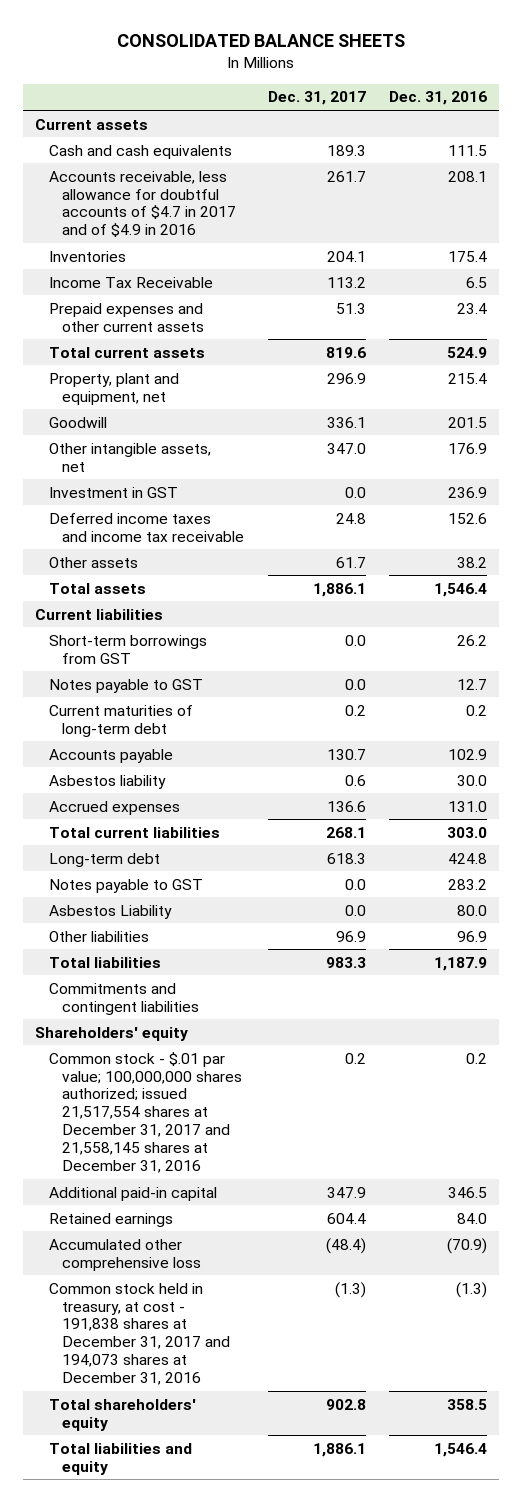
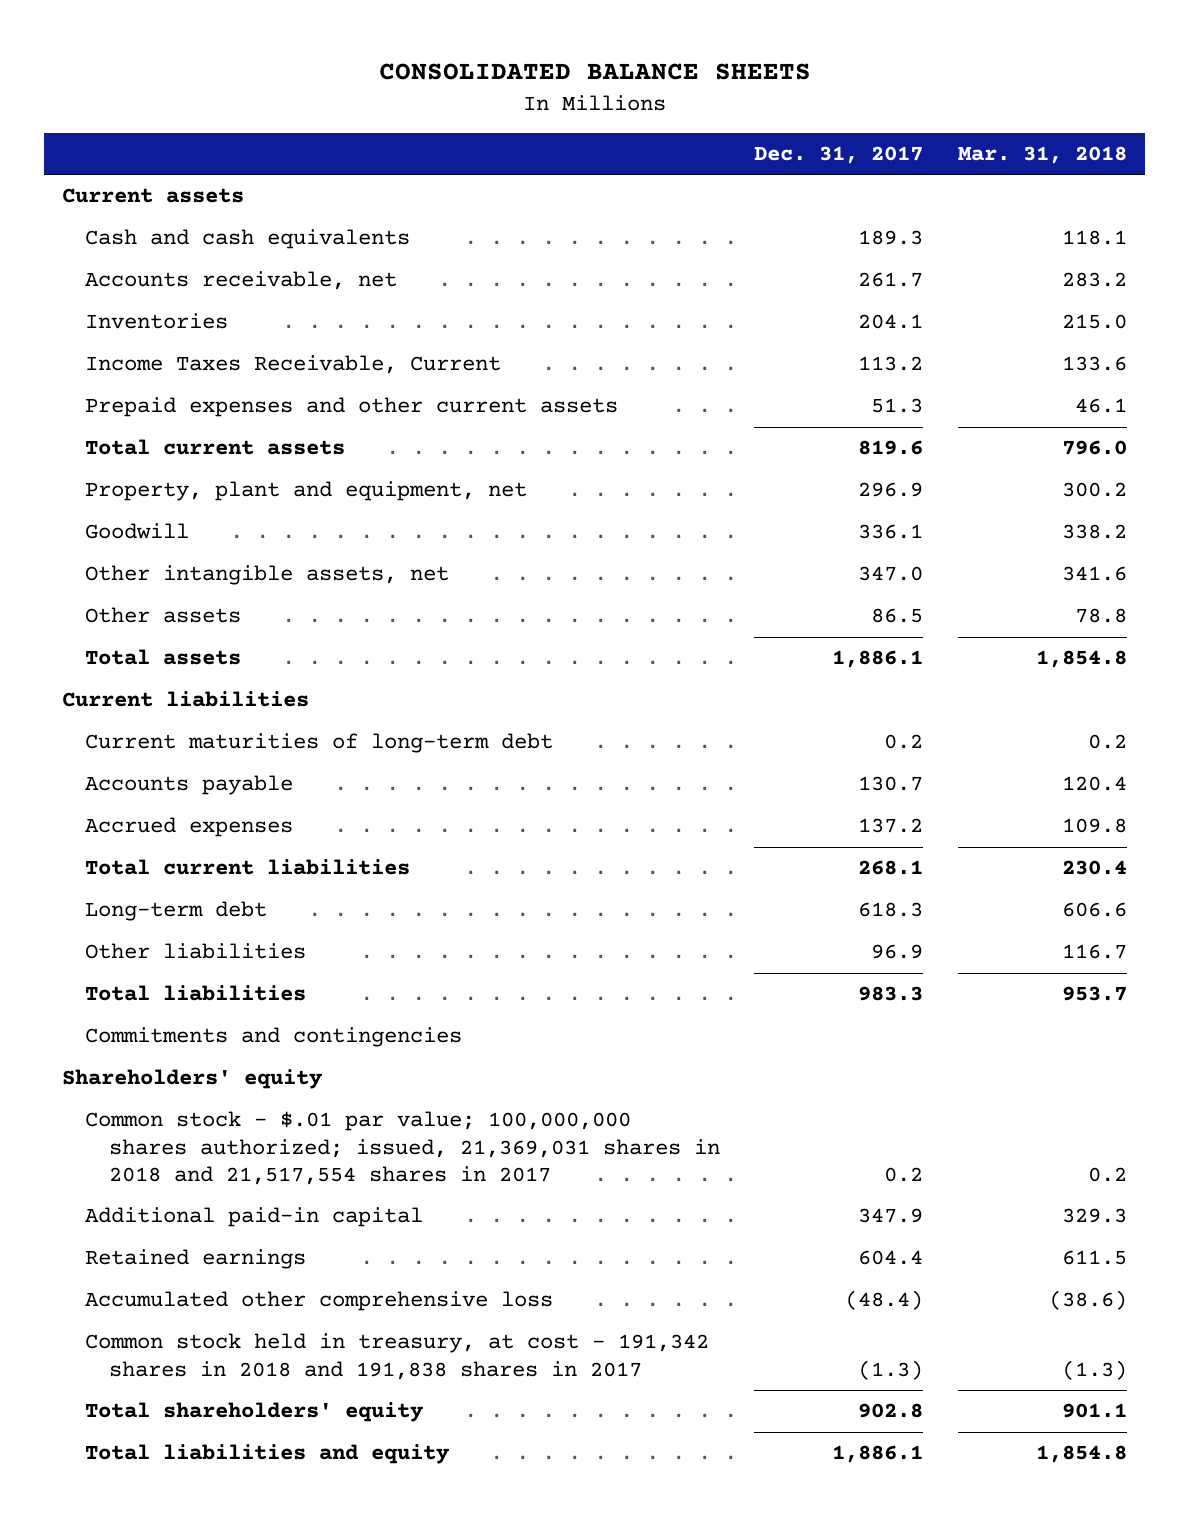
[389,91,488,106] Dec. 31, 2016 -> none
none -> [958,146,1128,165] Mar. 31, 2018
[48,170,237,238] Accounts receivable, less allowance for doubtful accounts of $4.7 in 2017 and of $4.9 in 2016 -> [85,271,398,291] Accounts receivable, net
[48,276,213,288] Income Tax Receivable -> [85,355,502,375] Income Taxes Receivable, Current
[48,486,178,498] Investment in GST -> none
[48,512,245,542] Deferred income taxes and income tax receivable -> none
[335,556,366,568] 61.7 -> [871,608,924,624] 86.5
[48,634,207,664] Short-term borrowings from GST -> none
[48,678,203,693] Notes payable to GST -> none
[48,774,166,789] Asbestos liability -> none
[326,800,366,812] 136.6 -> [858,818,924,834] 137.2
[48,878,203,893] Notes payable to GST -> none
[48,904,172,919] Asbestos Liability -> none
[48,982,200,1015] Commitments and contingent liabilities -> [85,1027,463,1048] Commitments and contingencies
[48,1051,243,1174] Common stock - $.01 par value; 100,000,000 shares authorized; issued 21,517,554 shares at December 31, 2017 and 21,558,145 shares at December 31, 2016 -> [85,1111,720,1186] Common stock - $.01 par value; 100,000,000 shares authorized; issued, 21,369,031 shares in 2018 and 21,517,554 shares in 2017
[48,1282,231,1386] Common stock held in treasury, at cost - 191,838 shares at December 31, 2017 and 194,073 shares at December 31, 2016 -> [85,1333,710,1380] Common stock held in treasury, at cost - 191,342 shares in 2018 and 191,838 shares in 2017

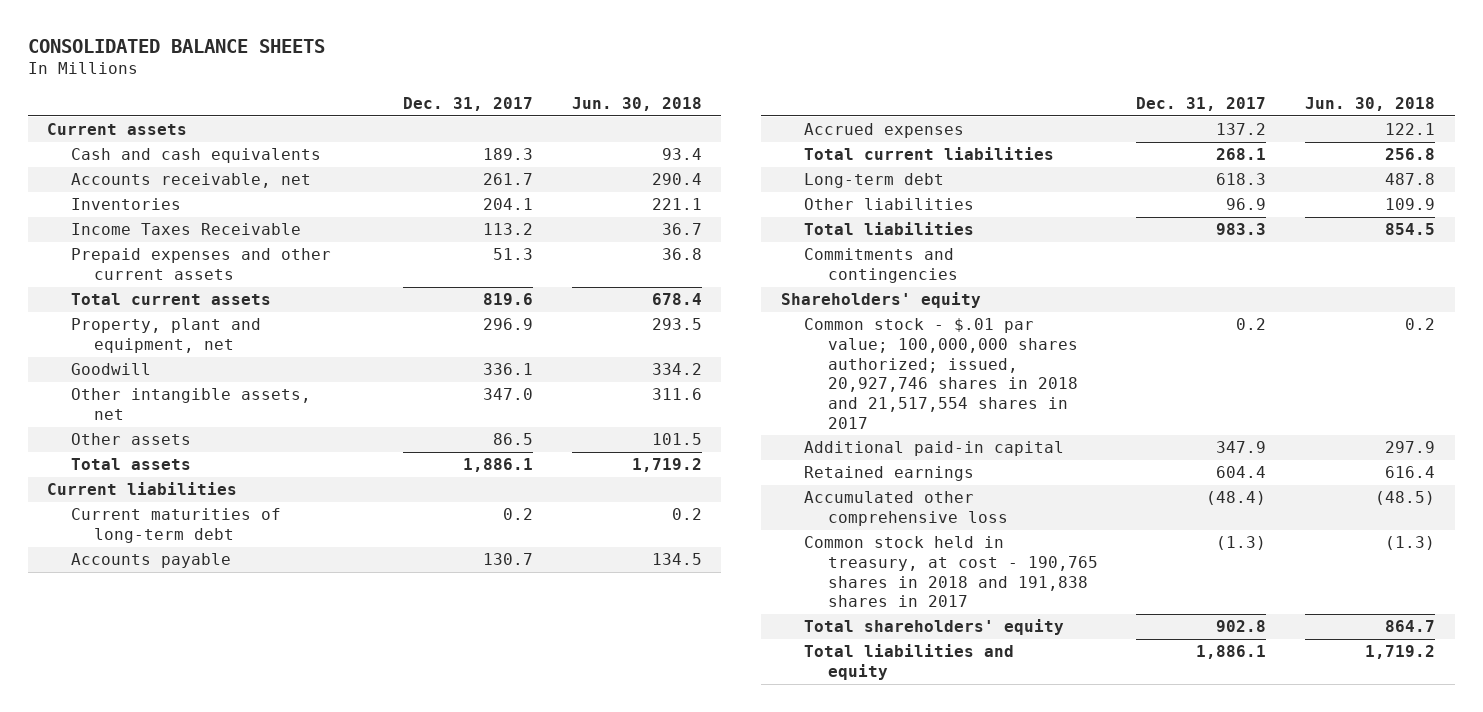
[958,146,1128,165] Mar. 31, 2018 -> none
none -> [571,96,702,111] Jun. 30, 2018
[85,355,502,375] Income Taxes Receivable, Current -> [70,223,301,236] Income Taxes Receivable
[85,1111,720,1186] Common stock - $.01 par value; 100,000,000 shares authorized; issued, 21,369,031 shares in 2018 and 21,517,554 shares in 2017 -> [804,318,1078,429] Common stock - $.01 par value; 100,000,000 shares authorized; issued, 20,927,746 shares in 2018 and 21,517,554 shares in 2017
[85,1333,710,1380] Common stock held in treasury, at cost - 191,342 shares in 2018 and 191,838 shares in 2017 -> [804,536,1098,608] Common stock held in treasury, at cost - 190,765 shares in 2018 and 191,838 shares in 2017

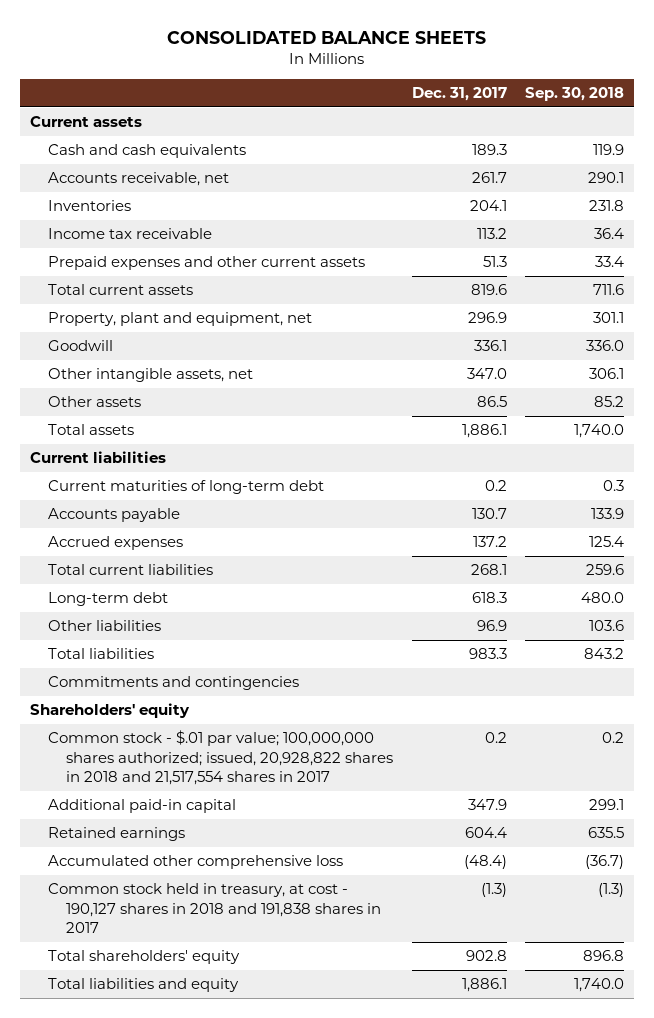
[571,96,702,111] Jun. 30, 2018 -> none
none -> [525,87,625,102] Sep. 30, 2018
[70,223,301,236] Income Taxes Receivable -> [47,228,212,240] Income tax receivable
[804,318,1078,429] Common stock - $.01 par value; 100,000,000 shares authorized; issued, 20,927,746 shares in 2018 and 21,517,554 shares in 2017 -> [47,730,394,786] Common stock - $.01 par value; 100,000,000 shares authorized; issued, 20,928,822 shares in 2018 and 21,517,554 shares in 2017
[804,536,1098,608] Common stock held in treasury, at cost - 190,765 shares in 2018 and 191,838 shares in 2017 -> [47,883,382,934] Common stock held in treasury, at cost - 190,127 shares in 2018 and 191,838 shares in 2017

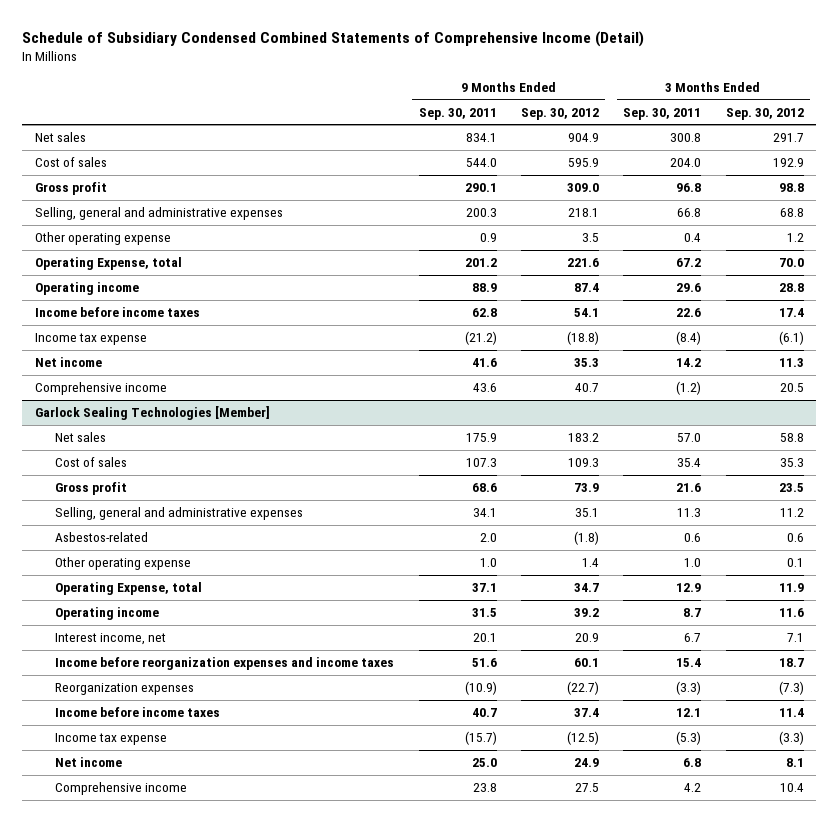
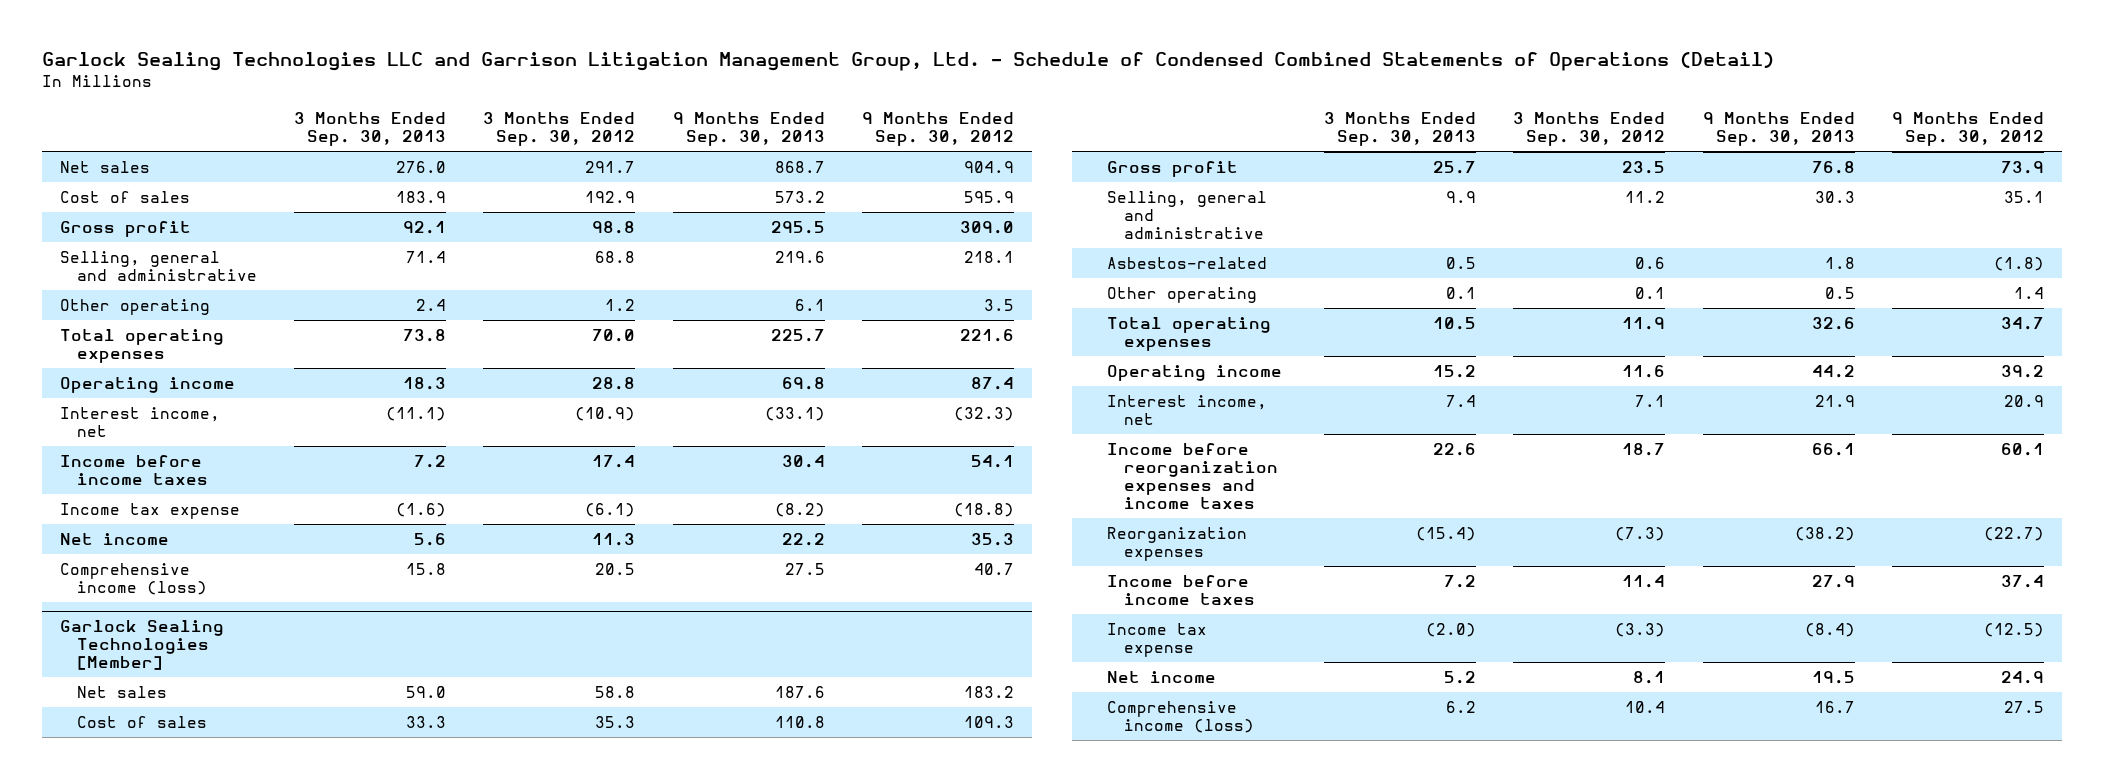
[22,31,645,48] Schedule of Subsidiary Condensed Combined Statements of Comprehensive Income (Detail) -> [41,51,1774,71] Garlock Sealing Technologies LLC and Garrison Litigation Management Group, Ltd. - Schedule of Condensed Combined Statements of Operations (Detail)
[418,107,497,120] Sep. 30, 2011 -> none
[623,107,702,120] Sep. 30, 2011 -> none
none -> [294,111,447,147] 3 Months Ended Sep. 30, 2013
none -> [672,111,825,147] 9 Months Ended Sep. 30, 2013
[34,207,283,221] Selling, general and administrative expenses -> [60,251,257,282] Selling, general and administrative
[34,232,171,246] Other operating expense -> [60,299,211,316] Other operating
[34,257,182,271] Operating Expense, total -> [60,329,225,364] Total operating expenses
none -> [60,407,221,438] Interest income, net
[34,382,167,396] Comprehensive income -> [60,563,207,596] Comprehensive income (loss)
[55,507,304,521] Selling, general and administrative expenses -> [1107,191,1268,240] Selling, general and administrative
[55,557,192,571] Other operating expense -> [1107,287,1258,304] Other operating
[55,582,203,596] Operating Expense, total -> [1107,317,1272,352] Total operating expenses
[55,782,188,796] Comprehensive income -> [1107,701,1254,734] Comprehensive income (loss)

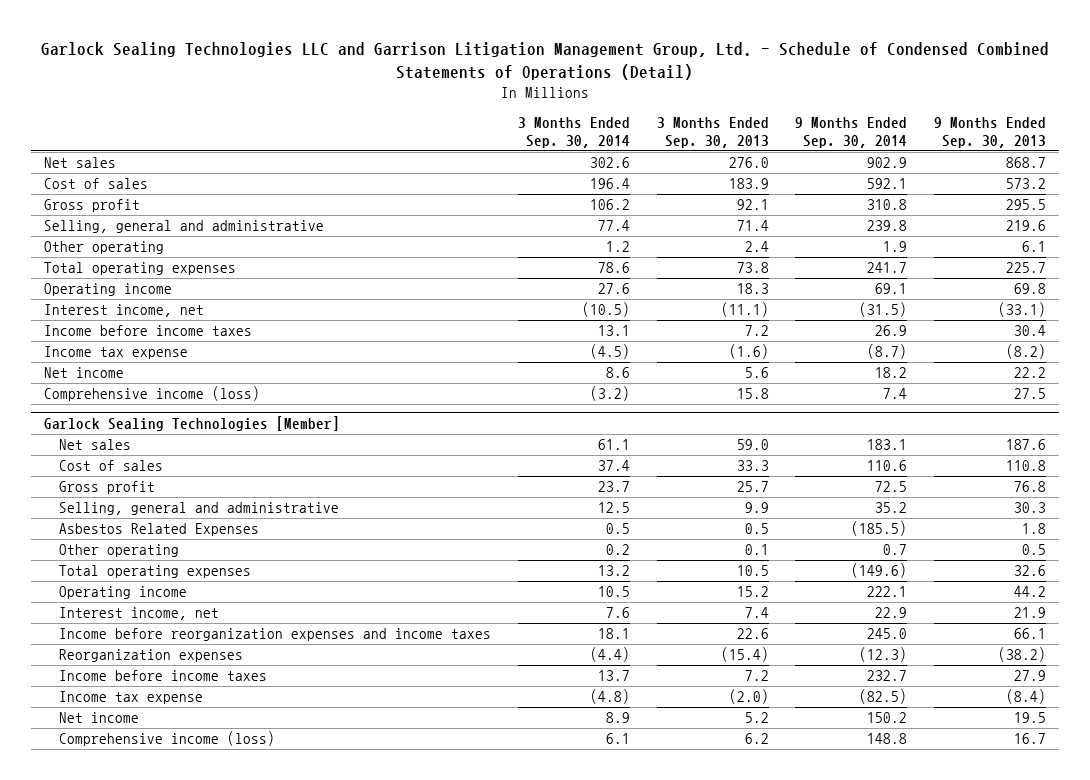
[483,111,636,147] 3 Months Ended Sep. 30, 2012 -> none
[861,111,1014,147] 9 Months Ended Sep. 30, 2012 -> none
none -> [517,117,630,148] 3 Months Ended Sep. 30, 2014
none -> [795,117,908,148] 9 Months Ended Sep. 30, 2014
[1107,257,1268,270] Asbestos-related -> [59,523,260,537] Asbestos Related Expenses

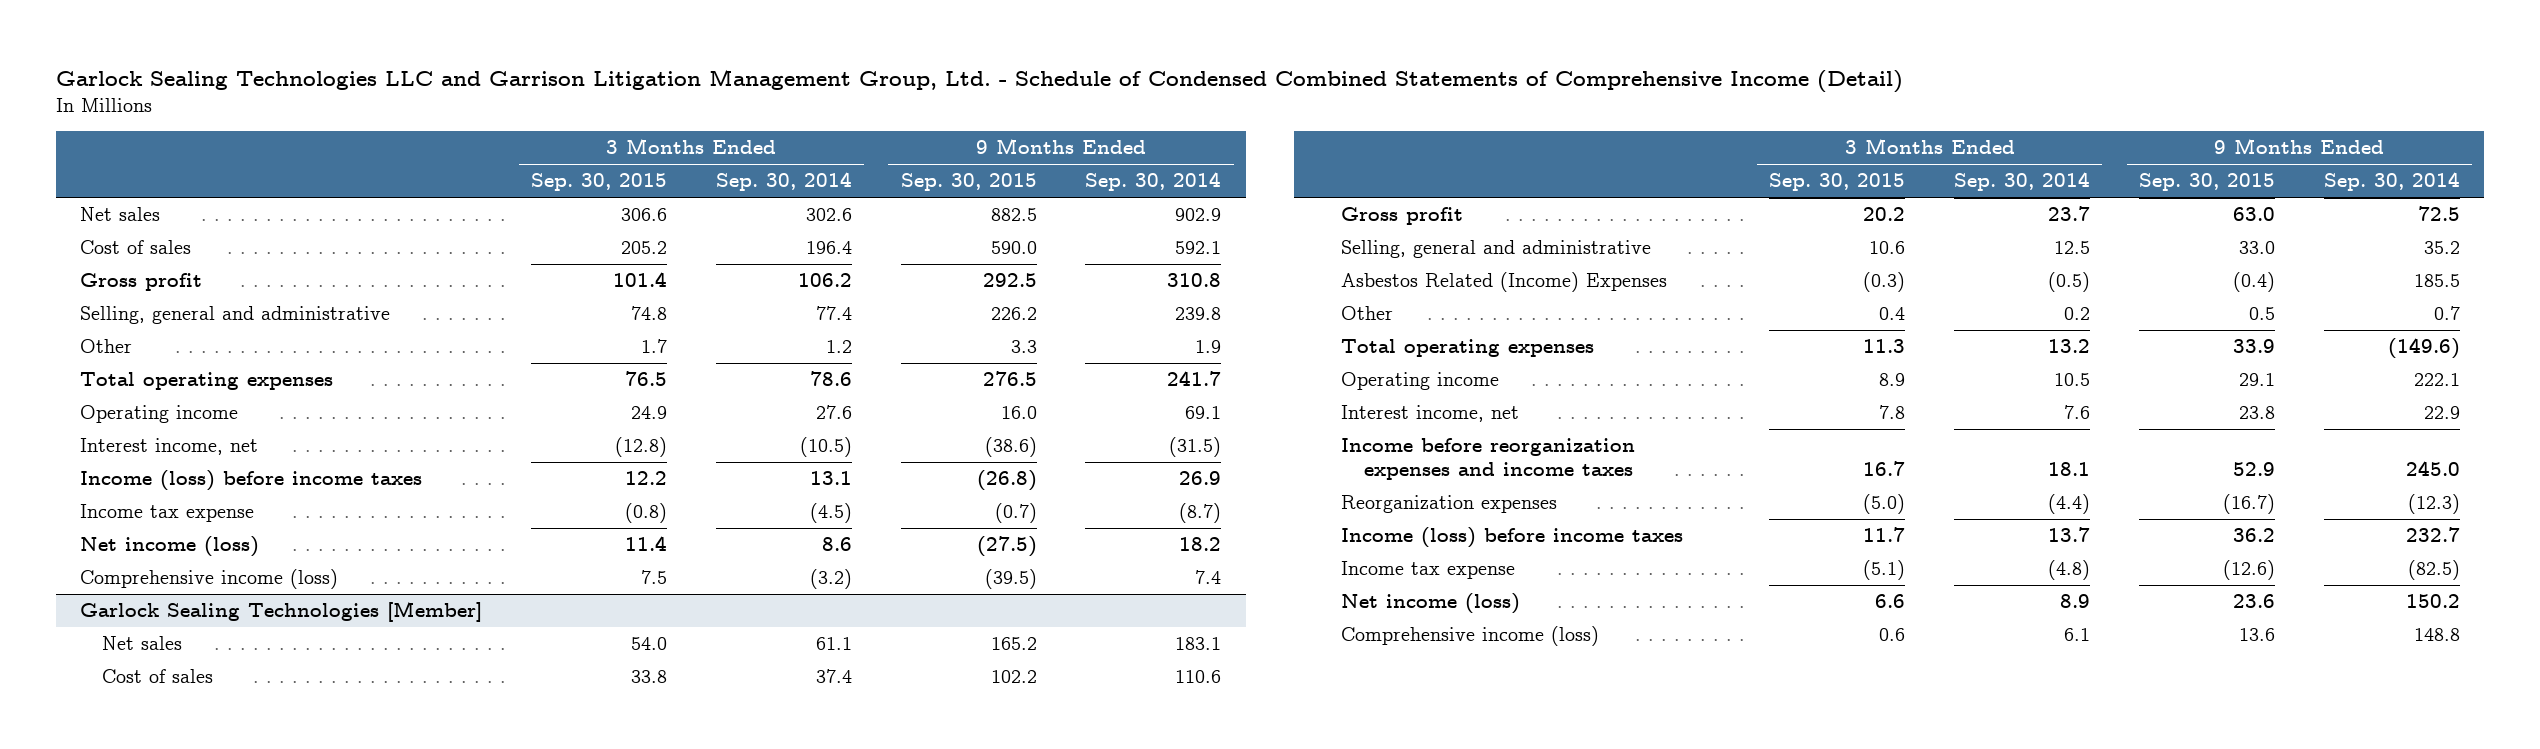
[41,42,1050,81] Garlock Sealing Technologies LLC and Garrison Litigation Management Group, Ltd. - Schedule of Condensed Combined Statements of Operations (Detail) -> [55,68,1903,93] Garlock Sealing Technologies LLC and Garrison Litigation Management Group, Ltd. - Schedule of Condensed Combined Statements of Comprehensive Income (Detail)
[656,117,769,148] 3 Months Ended Sep. 30, 2013 -> none
[933,117,1046,148] 9 Months Ended Sep. 30, 2013 -> none
none -> [530,173,667,192] Sep. 30, 2015
none -> [900,173,1037,192] Sep. 30, 2015
[44,241,165,255] Other operating -> [79,339,132,354] Other
[44,325,253,337] Income before income taxes -> [79,470,422,492] Income (loss) before income taxes
[44,367,125,379] Net income -> [79,536,259,558] Net income (loss)
[59,523,260,537] Asbestos Related Expenses -> [1341,272,1668,293] Asbestos Related (Income) Expenses
[605,523,630,535] 0.5 -> [2048,272,2091,293] (0.5)
[851,521,908,537] (185.5) -> [2413,274,2460,288] 185.5
[59,544,180,558] Other operating -> [1341,306,1394,321] Other
[59,670,268,682] Income before income taxes -> [1341,527,1684,549] Income (loss) before income taxes
[59,712,140,724] Net income -> [1341,593,1521,615] Net income (loss)

